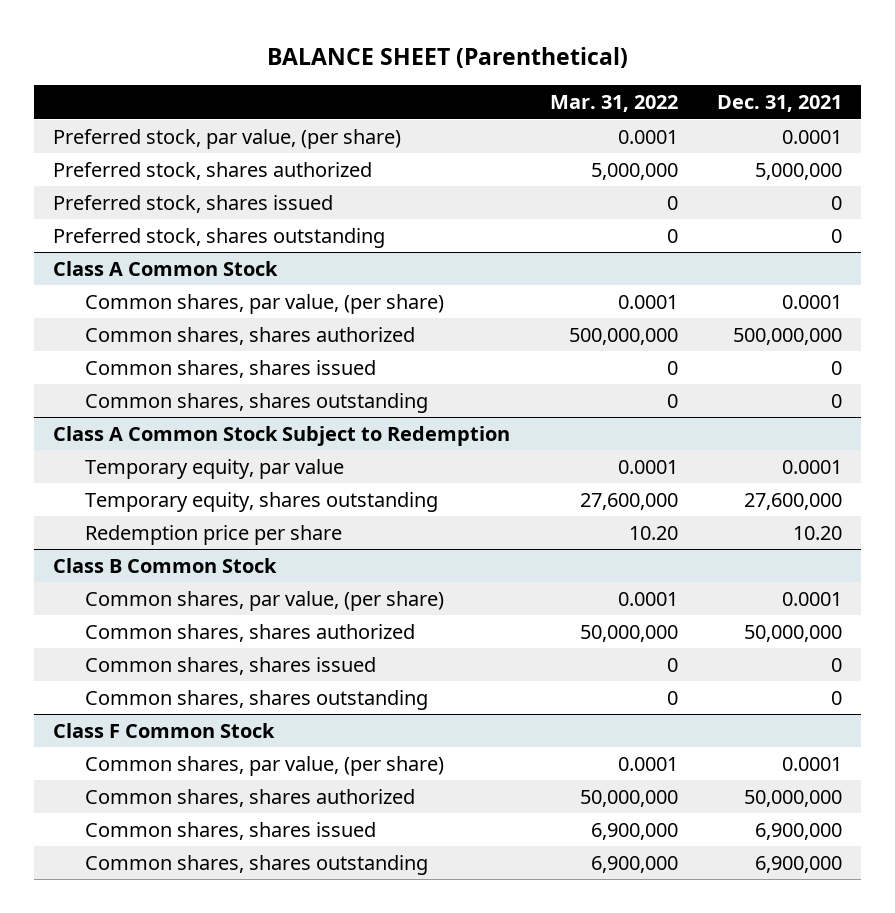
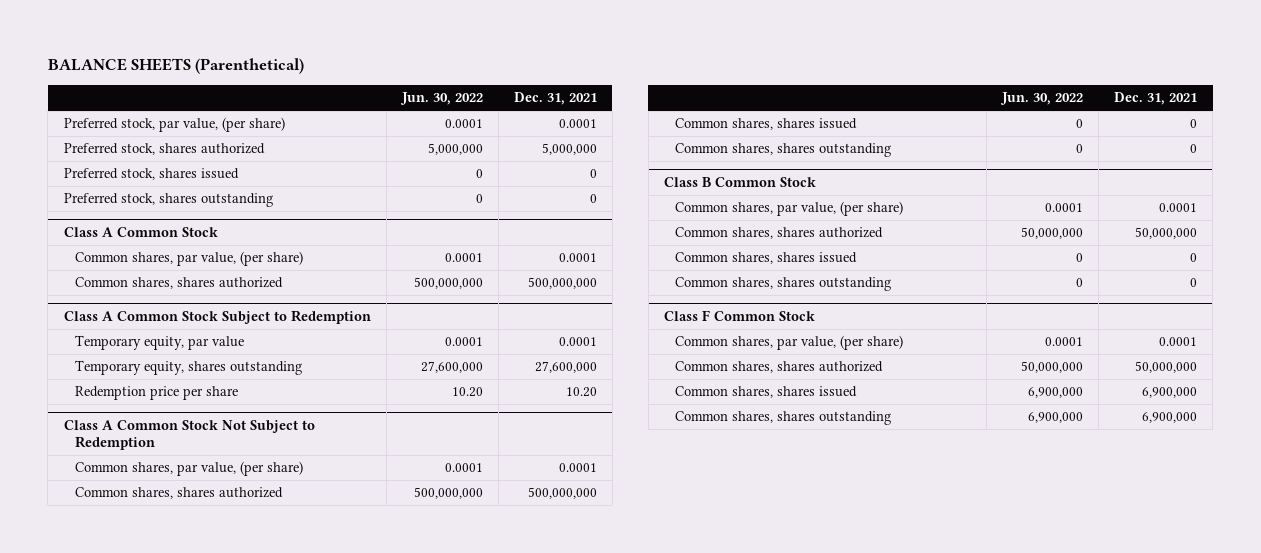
[266,47,628,69] BALANCE SHEET (Parenthetical) -> [47,58,304,75] BALANCE SHEETS (Parenthetical)
[549,95,678,113] Mar. 31, 2022 -> none
none -> [399,92,483,106] Jun. 30, 2022
[85,359,377,378] Common shares, shares issued -> none
[85,392,429,413] Common shares, shares outstanding -> none
none -> [63,420,315,451] Class A Common Stock Not Subject to Redemption
none -> [74,461,303,477] Common shares, par value, (per share)
none -> [74,487,283,500] Common shares, shares authorized
none -> [674,118,857,131] Common shares, shares issued
none -> [674,143,891,158] Common shares, shares outstanding

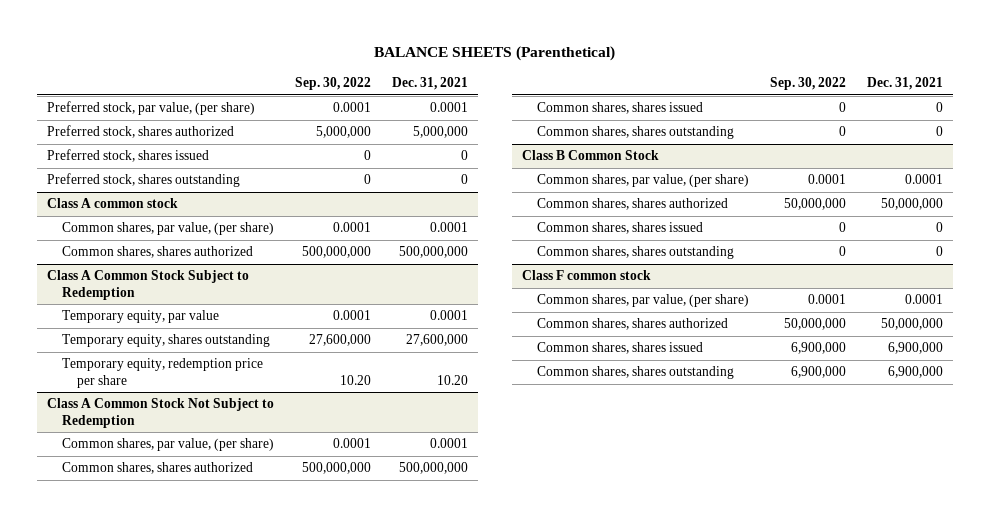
[399,92,483,106] Jun. 30, 2022 -> none
none -> [294,77,371,91] Sep. 30, 2022
[63,227,218,238] Class A Common Stock -> [46,198,178,209] Class A common stock
[74,386,238,401] Redemption price per share -> [61,358,263,388] Temporary equity, redemption price per share
[663,310,815,322] Class F Common Stock -> [521,270,651,281] Class F common stock

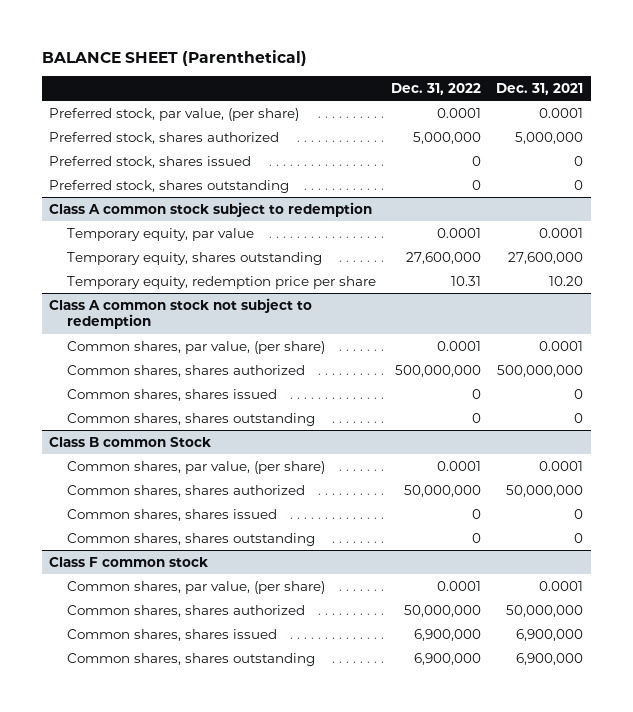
[373,46,615,62] BALANCE SHEETS (Parenthetical) -> [41,49,307,66] BALANCE SHEET (Parenthetical)
[294,77,371,91] Sep. 30, 2022 -> none
none -> [391,82,482,95] Dec. 31, 2022
[46,198,178,209] Class A common stock -> none
[61,222,274,236] Common shares, par value, (per share) -> none
[61,246,253,259] Common shares, shares authorized -> none
[46,270,249,300] Class A Common Stock Subject to Redemption -> [49,201,373,217] Class A common stock subject to redemption
[46,398,274,428] Class A Common Stock Not Subject to Redemption -> [49,297,313,330] Class A common stock not subject to redemption
[521,150,659,161] Class B Common Stock -> [49,436,212,447] Class B common Stock

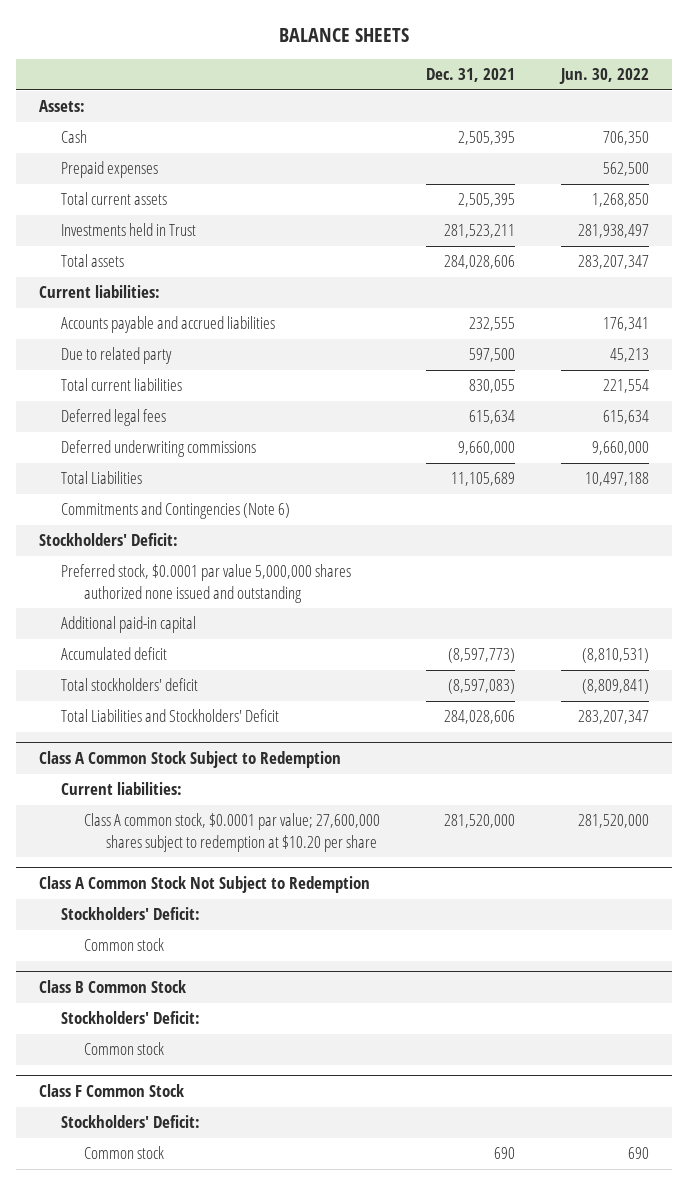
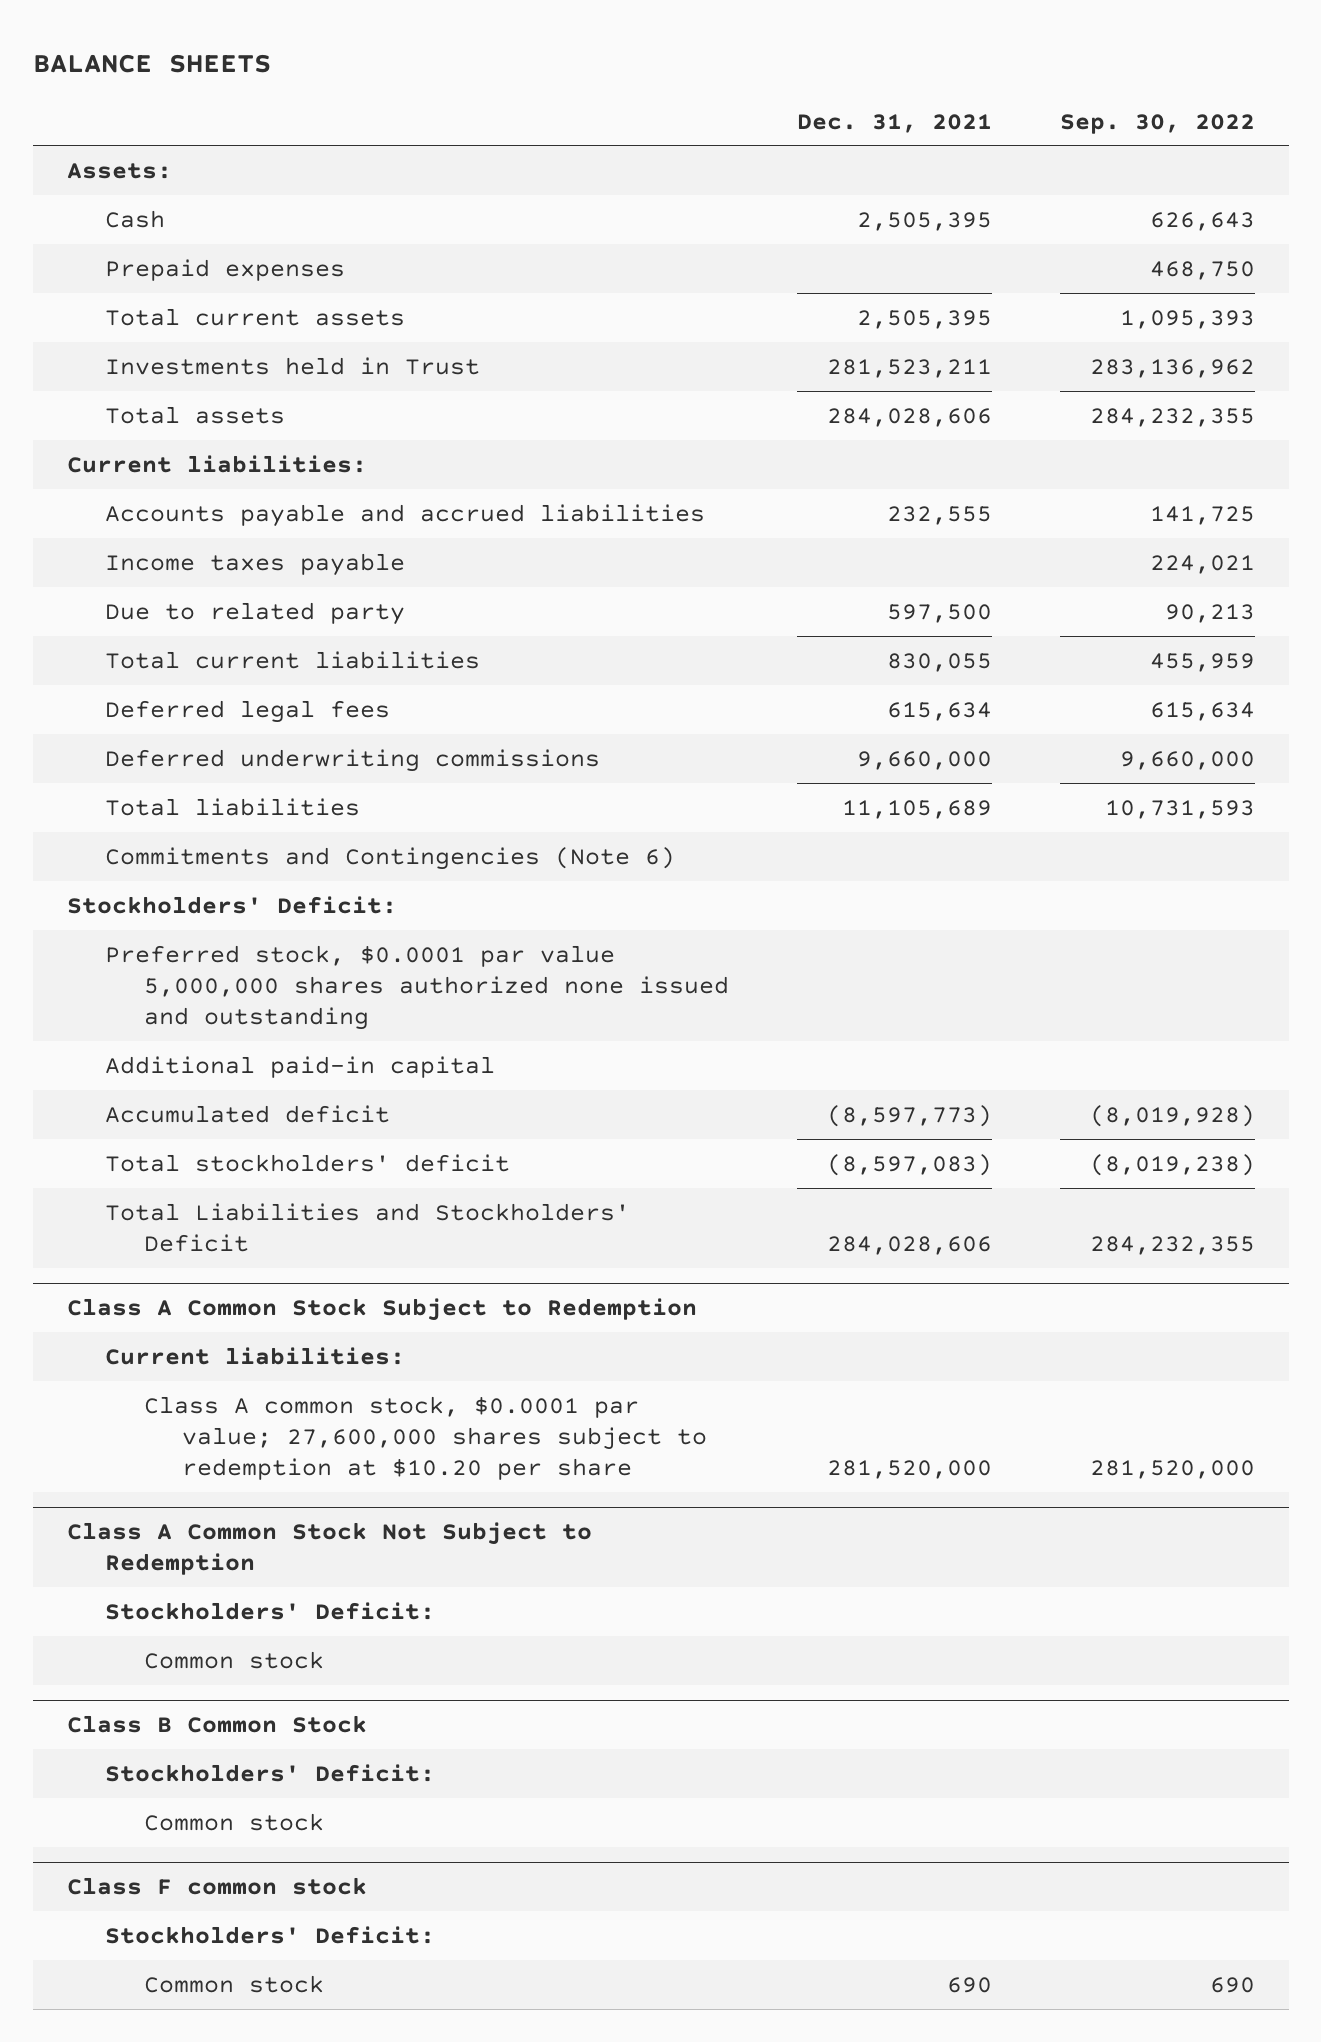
[558,68,649,85] Jun. 30, 2022 -> none
none -> [1059,113,1255,134] Sep. 30, 2022
none -> [105,552,406,576] Income taxes payable
[61,471,143,485] Total Liabilities -> [105,797,361,816] Total liabilities
[38,1084,184,1098] Class F Common Stock -> [66,1877,367,1896] Class F common stock

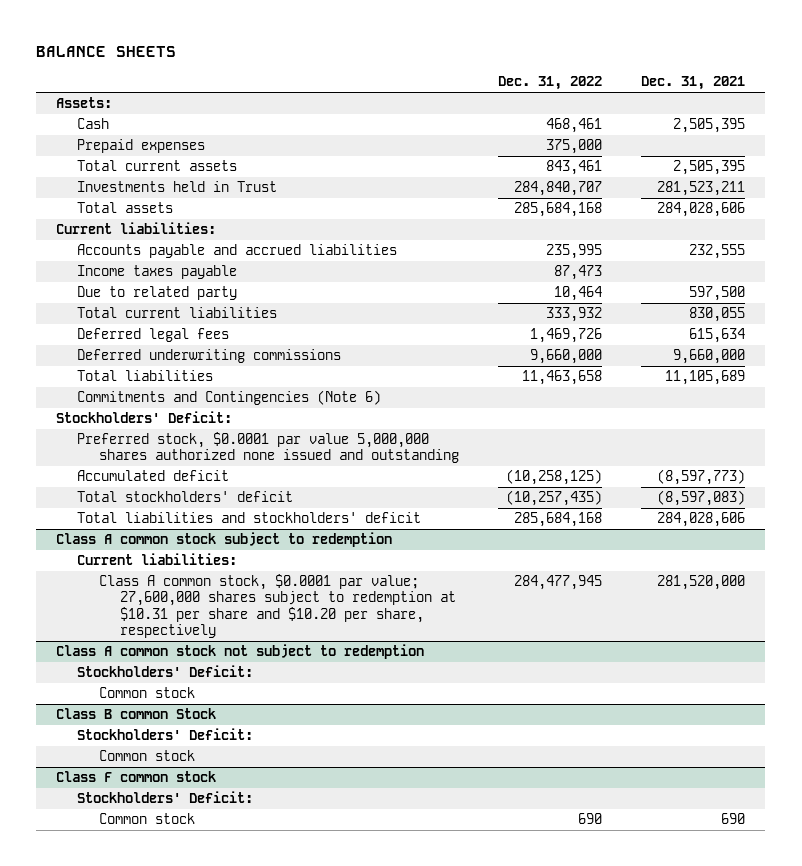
[1059,113,1255,134] Sep. 30, 2022 -> none
none -> [498,76,603,91] Dec. 31, 2022
[105,1055,496,1078] Additional paid-in capital -> none
[105,1202,631,1252] Total Liabilities and Stockholders' Deficit -> [77,512,422,524] Total liabilities and stockholders' deficit
[66,1298,697,1322] Class A Common Stock Subject to Redemption -> [56,532,393,548] Class A common stock subject to redemption
[143,1395,708,1481] Class A common stock, $0.0001 par value; 27,600,000 shares subject to redemption at $10.20 per share -> [98,574,456,638] Class A common stock, $0.0001 par value; 27,600,000 shares subject to redemption at $10.31 per share and $10.20 per share, respectively
[66,1522,592,1576] Class A Common Stock Not Subject to Redemption -> [56,644,425,660] Class A common stock not subject to redemption
[66,1715,367,1734] Class B Common Stock -> [56,708,217,720] Class B common Stock

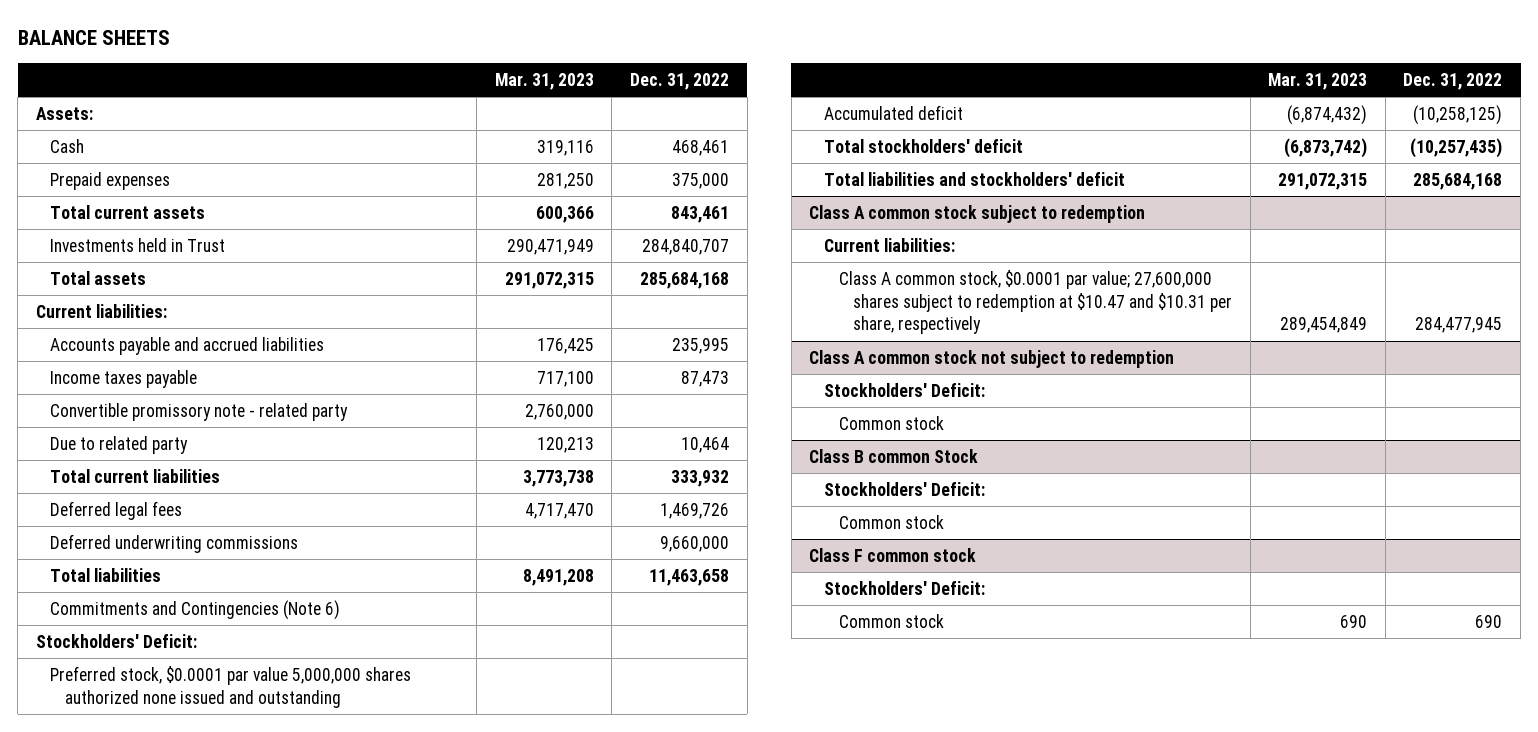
[641,76,746,91] Dec. 31, 2021 -> none
none -> [494,72,594,90] Mar. 31, 2023
none -> [50,403,349,422] Convertible promissory note - related party
[98,574,456,638] Class A common stock, $0.0001 par value; 27,600,000 shares subject to redemption at $10.31 per share and $10.20 per share, respectively -> [838,270,1233,335] Class A common stock, $0.0001 par value; 27,600,000 shares subject to redemption at $10.47 and $10.31 per share, respectively

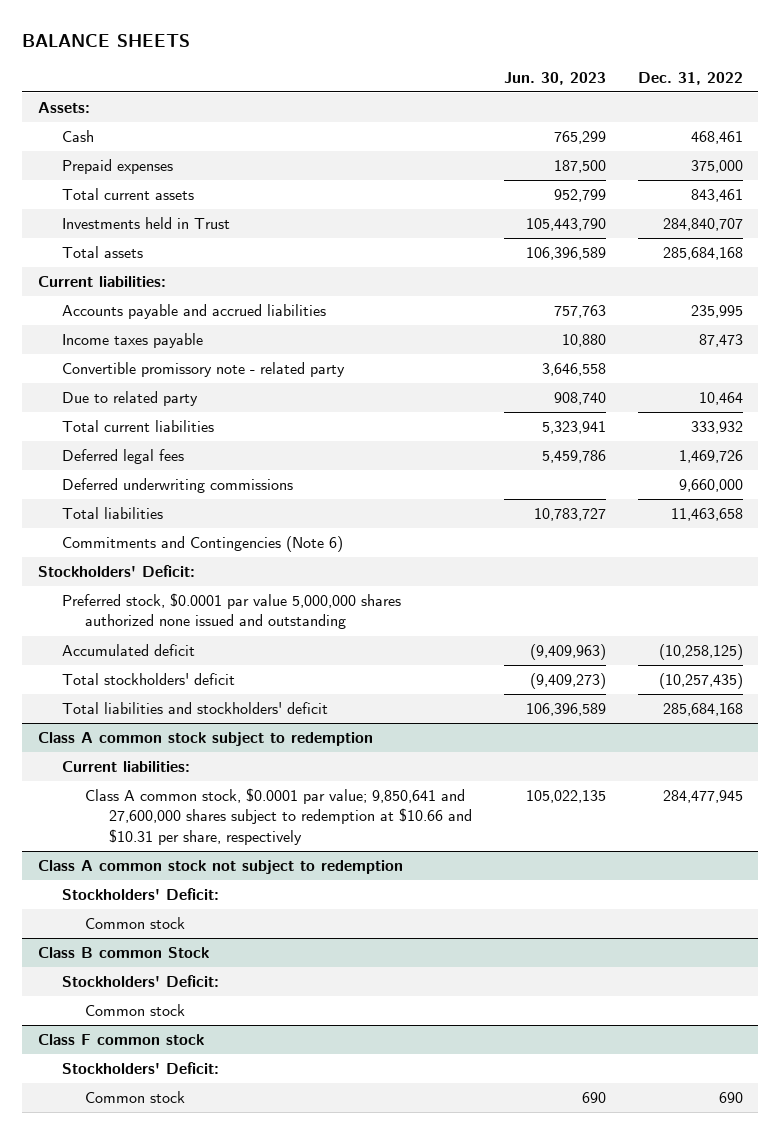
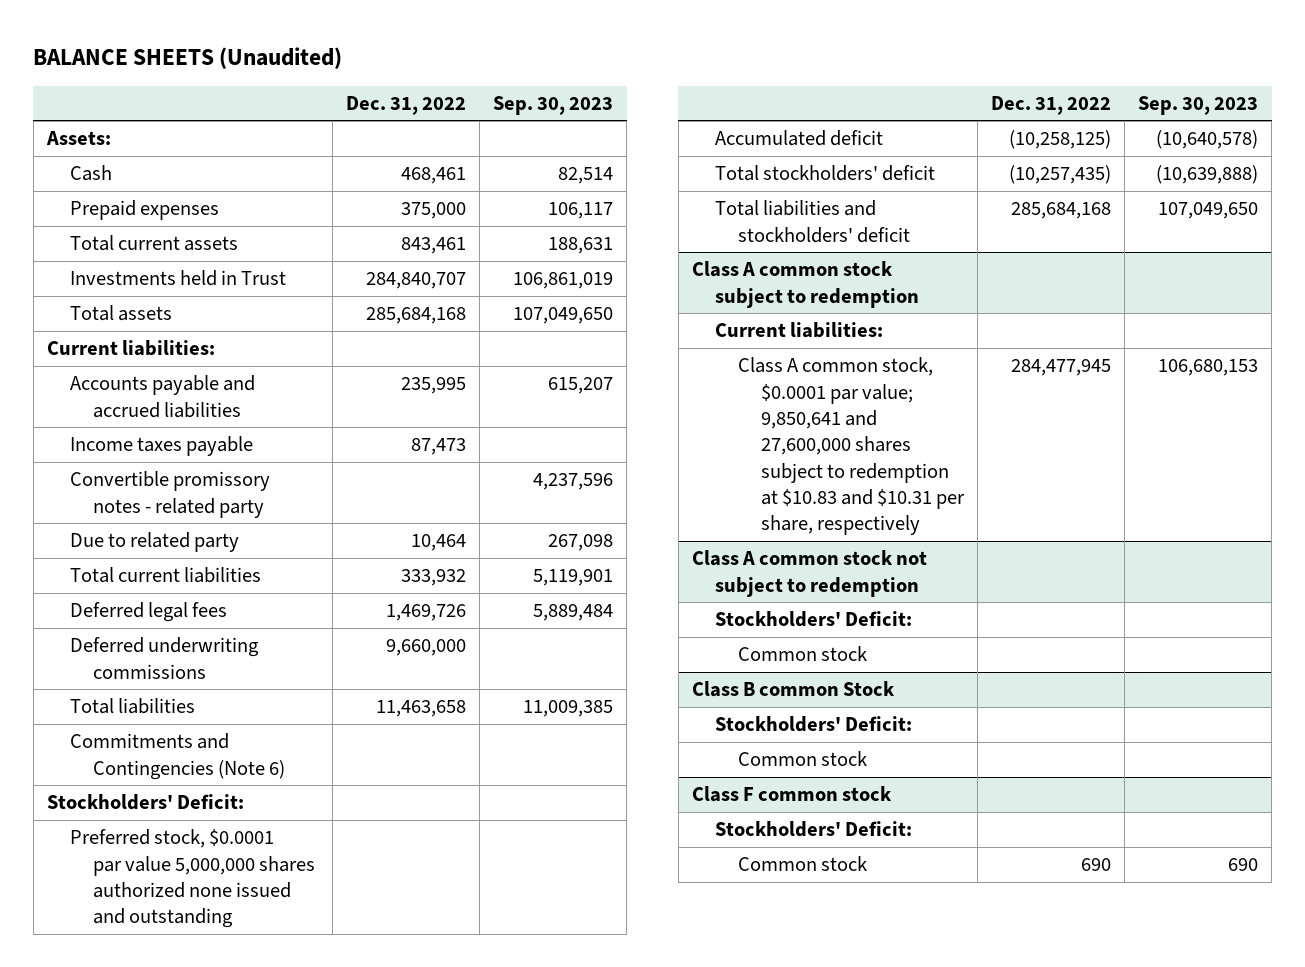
[22,33,191,47] BALANCE SHEETS -> [33,47,343,70] BALANCE SHEETS (Unaudited)
[503,71,606,85] Jun. 30, 2023 -> none
none -> [493,95,614,115] Sep. 30, 2023
[61,362,345,378] Convertible promissory note - related party -> [69,471,270,518] Convertible promissory notes - related party
[85,788,473,845] Class A common stock, $0.0001 par value; 9,850,641 and 27,600,000 shares subject to redemption at $10.66 and $10.31 per share, respectively -> [738,357,966,536] Class A common stock, $0.0001 par value; 9,850,641 and 27,600,000 shares subject to redemption at $10.83 and $10.31 per share, respectively

